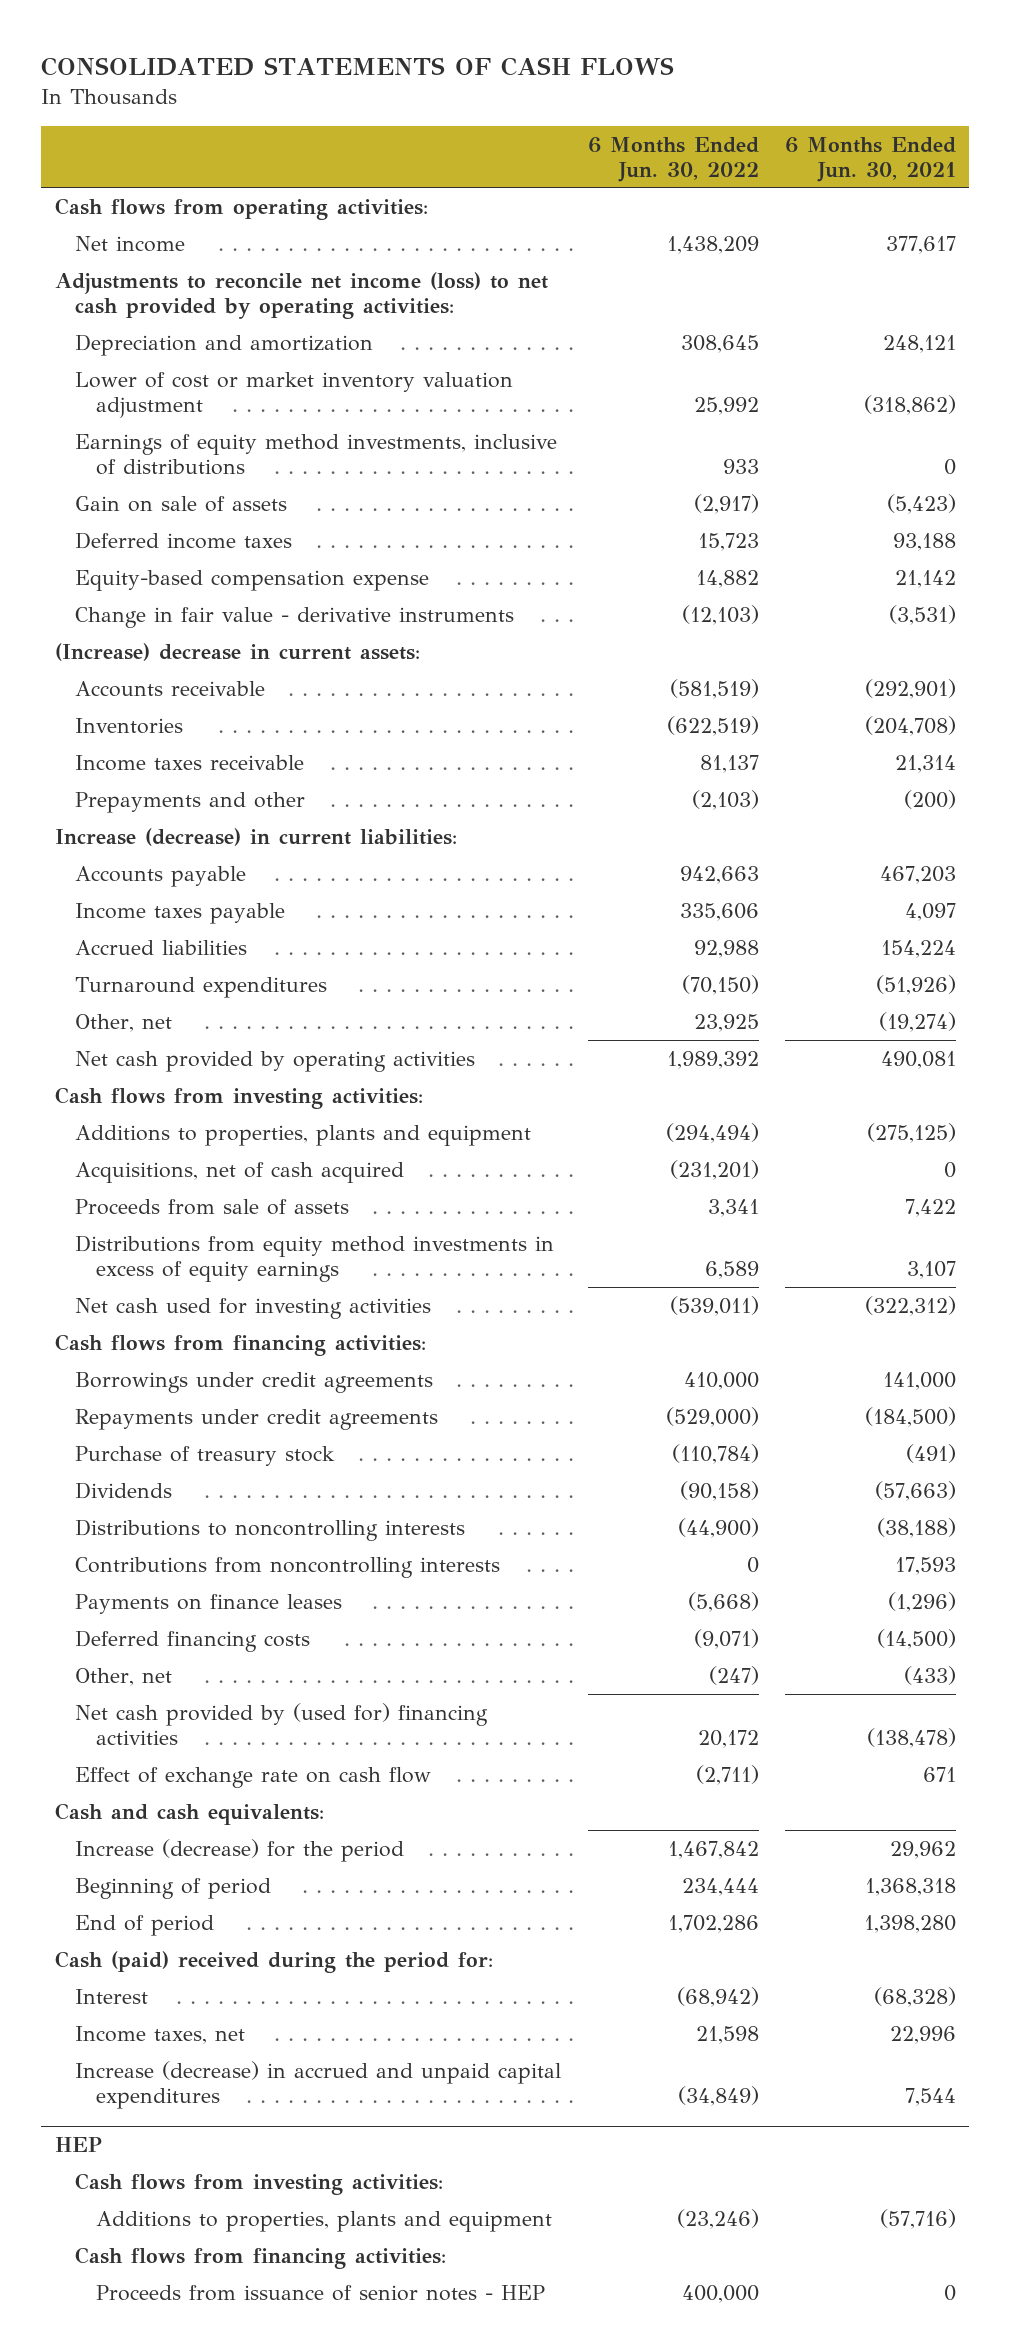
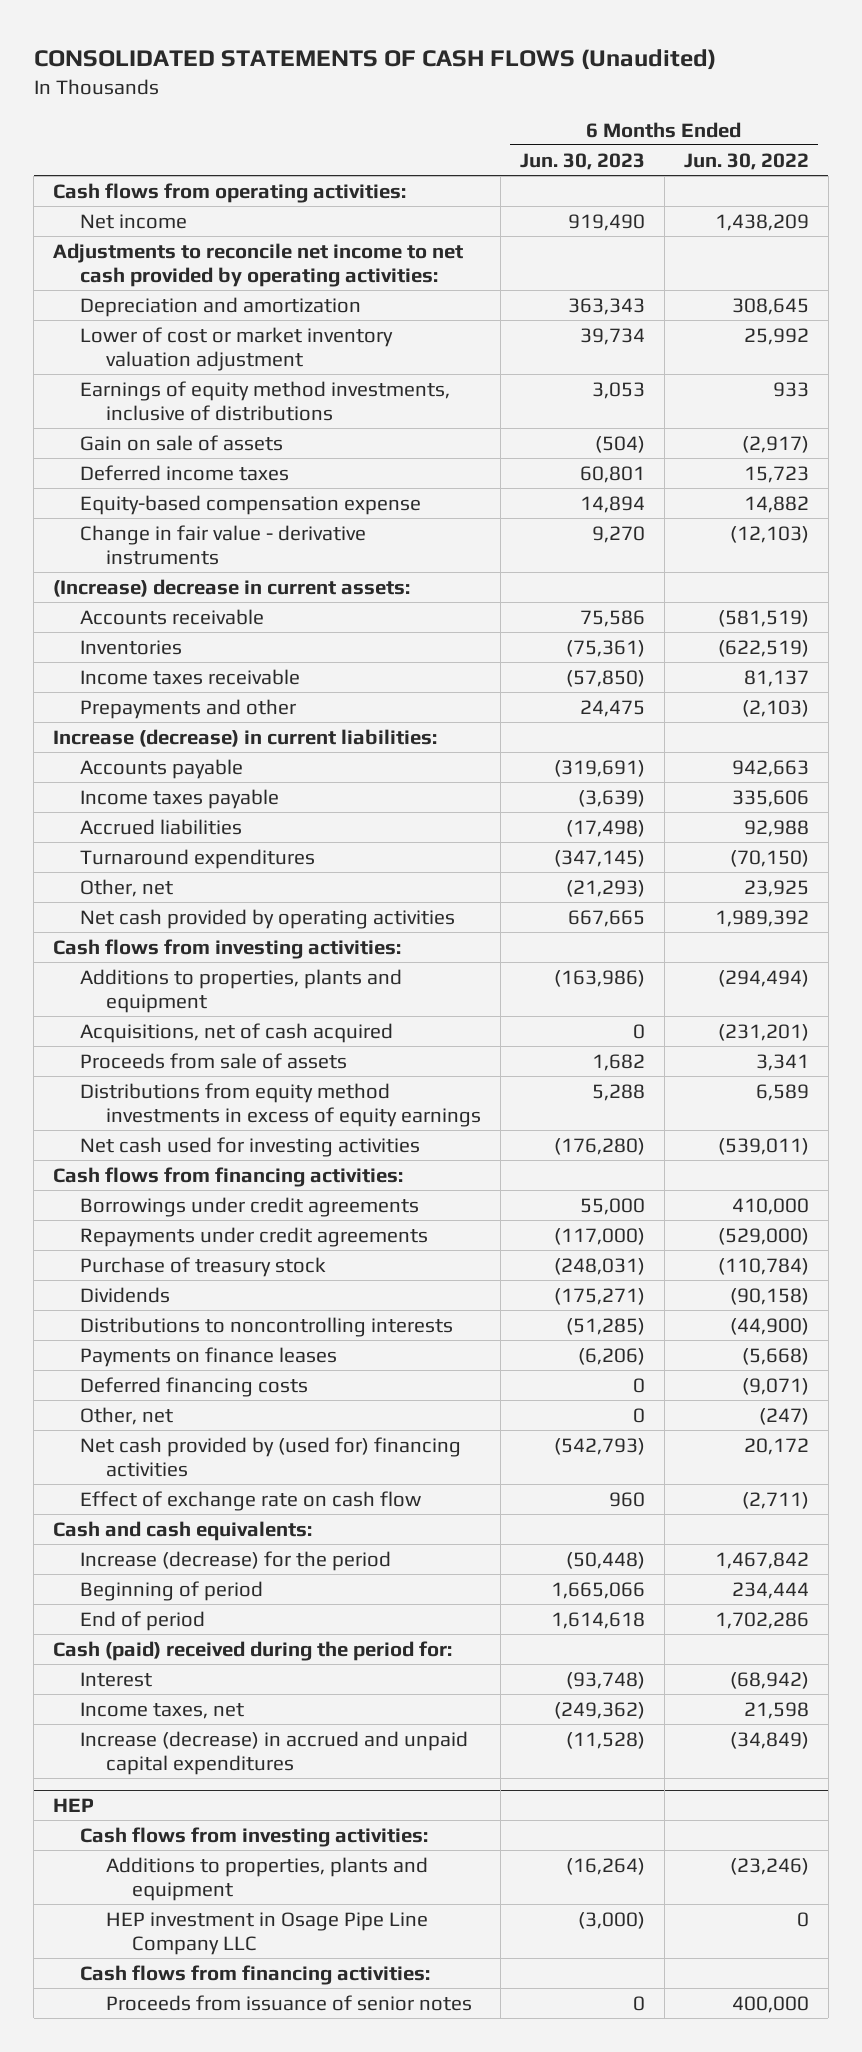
[41,56,675,76] CONSOLIDATED STATEMENTS OF CASH FLOWS -> [33,48,716,70] CONSOLIDATED STATEMENTS OF CASH FLOWS (Unaudited)
[784,136,956,182] 6 Months Ended Jun. 30, 2021 -> none
none -> [519,152,645,170] Jun. 30, 2023
[54,271,548,319] Adjustments to reconcile net income (loss) to net cash provided by operating activities: -> [53,242,464,287] Adjustments to reconcile net income to net cash provided by operating activities:
[75,1556,501,1578] Contributions from noncontrolling interests -> none
none -> [105,1911,428,1955] HEP investment in Osage Pipe Line Company LLC
[95,2284,545,2301] Proceeds from issuance of senior notes - HEP -> [105,1994,472,2011] Proceeds from issuance of senior notes

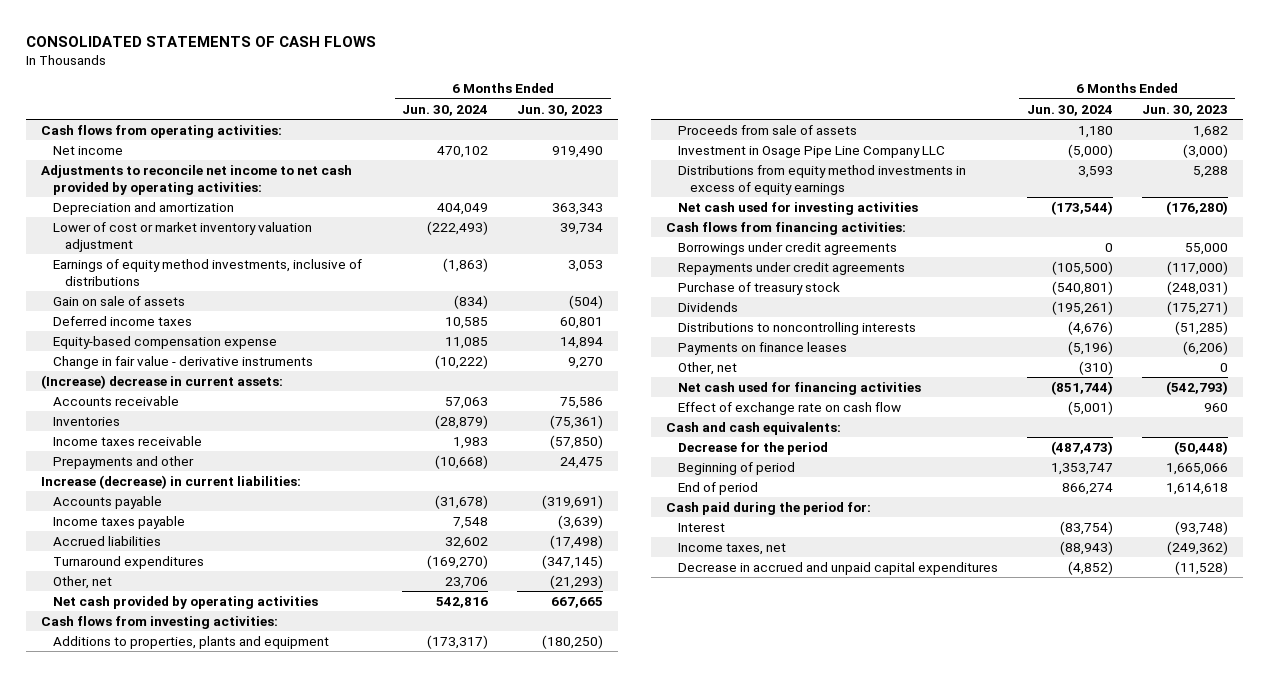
[33,48,716,70] CONSOLIDATED STATEMENTS OF CASH FLOWS (Unaudited) -> [26,36,377,48] CONSOLIDATED STATEMENTS OF CASH FLOWS
[683,152,809,170] Jun. 30, 2022 -> none
none -> [402,104,489,116] Jun. 30, 2024
[79,1022,393,1043] Acquisitions, net of cash acquired -> none
[553,969,645,987] (163,986) -> [542,634,604,649] (180,250)
none -> [677,145,945,158] Investment in Osage Pipe Line Company LLC
[79,1376,308,1397] Deferred financing costs -> none
[79,1436,461,1477] Net cash provided by (used for) financing activities -> [677,381,921,395] Net cash used for financing activities
[79,1550,391,1571] Increase (decrease) for the period -> [677,441,828,455] Decrease for the period
[53,1640,453,1661] Cash (paid) received during the period for: -> [665,501,871,515] Cash paid during the period for:
[53,1797,95,1812] HEP -> none
[79,1826,428,1847] Cash flows from investing activities: -> none
[105,1856,428,1901] Additions to properties, plants and equipment -> none
[105,1911,428,1955] HEP investment in Osage Pipe Line Company LLC -> none
[79,1964,430,1985] Cash flows from financing activities: -> none
[105,1994,472,2011] Proceeds from issuance of senior notes -> none
[79,1730,468,1775] Increase (decrease) in accrued and unpaid capital expenditures -> [677,561,998,575] Decrease in accrued and unpaid capital expenditures

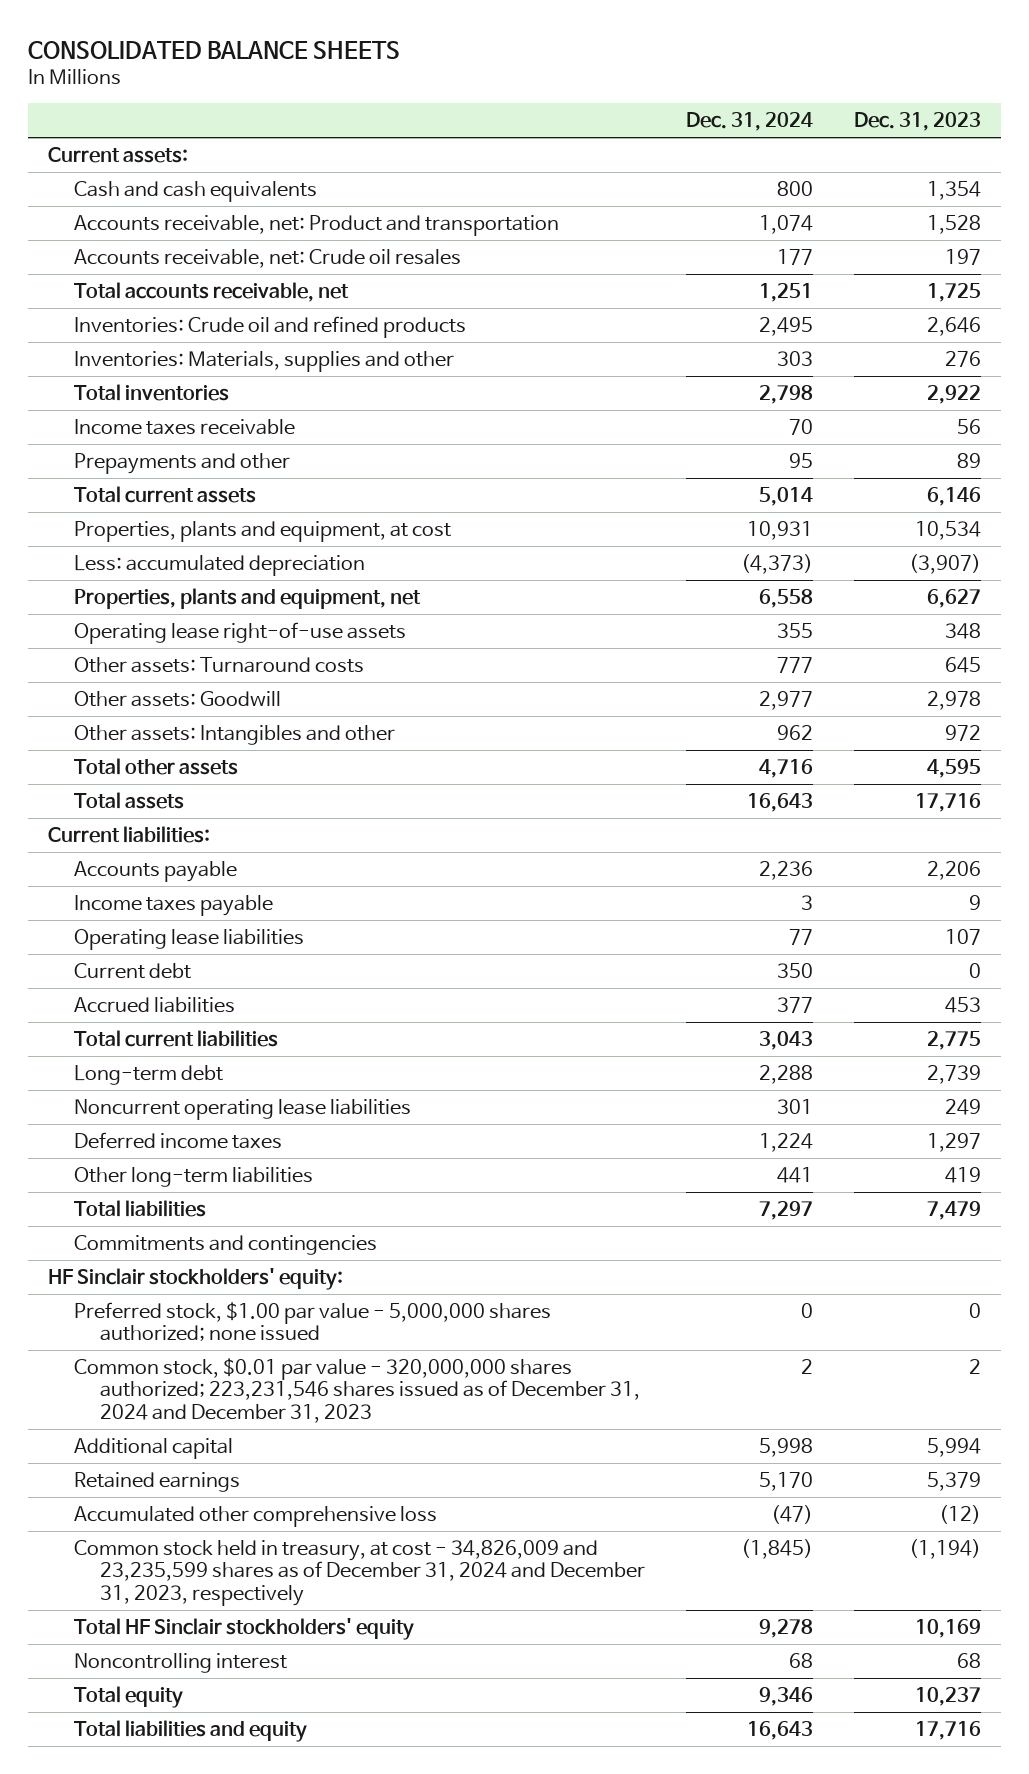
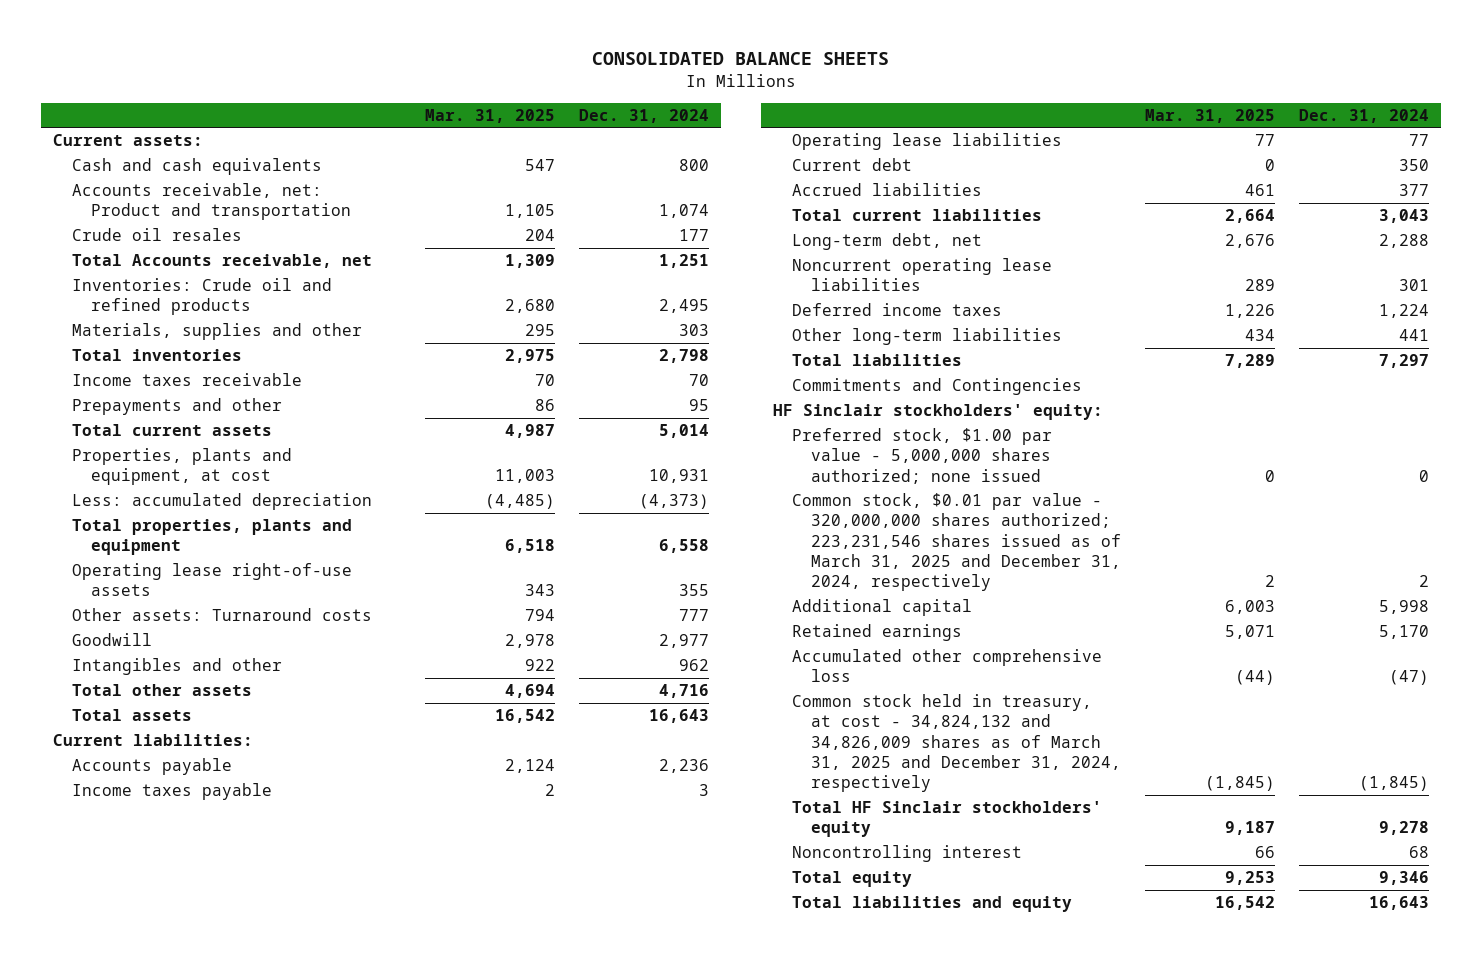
[853,112,981,132] Dec. 31, 2023 -> none
none -> [424,108,555,123] Mar. 31, 2025
[73,248,461,268] Accounts receivable, net: Crude oil resales -> [71,228,242,242] Crude oil resales
[73,281,349,302] Total accounts receivable, net -> [71,254,372,269] Total Accounts receivable, net
[73,350,454,372] Inventories: Materials, supplies and other -> [71,323,362,341] Materials, supplies and other
[73,587,421,609] Properties, plants and equipment, net -> [71,519,352,556] Total properties, plants and equipment
[73,690,281,707] Other assets: Goodwill -> [71,633,152,647] Goodwill
[73,724,395,745] Other assets: Intangibles and other -> [71,658,282,676] Intangibles and other
[73,1064,223,1085] Long-term debt -> [791,233,982,251] Long-term debt, net
[73,1234,377,1255] Commitments and contingencies -> [791,378,1082,396] Commitments and Contingencies
[73,1357,640,1423] Common stock, $0.01 par value - 320,000,000 shares authorized; 223,231,546 shares issued as of December 31, 2024 and December 31, 2023 -> [791,493,1121,592] Common stock, $0.01 par value - 320,000,000 shares authorized; 223,231,546 shares issued as of March 31, 2025 and December 31, 2024, respectively
[73,1539,645,1606] Common stock held in treasury, at cost - 34,826,009 and 23,235,599 shares as of December 31, 2024 and December 31, 2023, respectively -> [791,694,1121,793] Common stock held in treasury, at cost - 34,824,132 and 34,826,009 shares as of March 31, 2025 and December 31, 2024, respectively

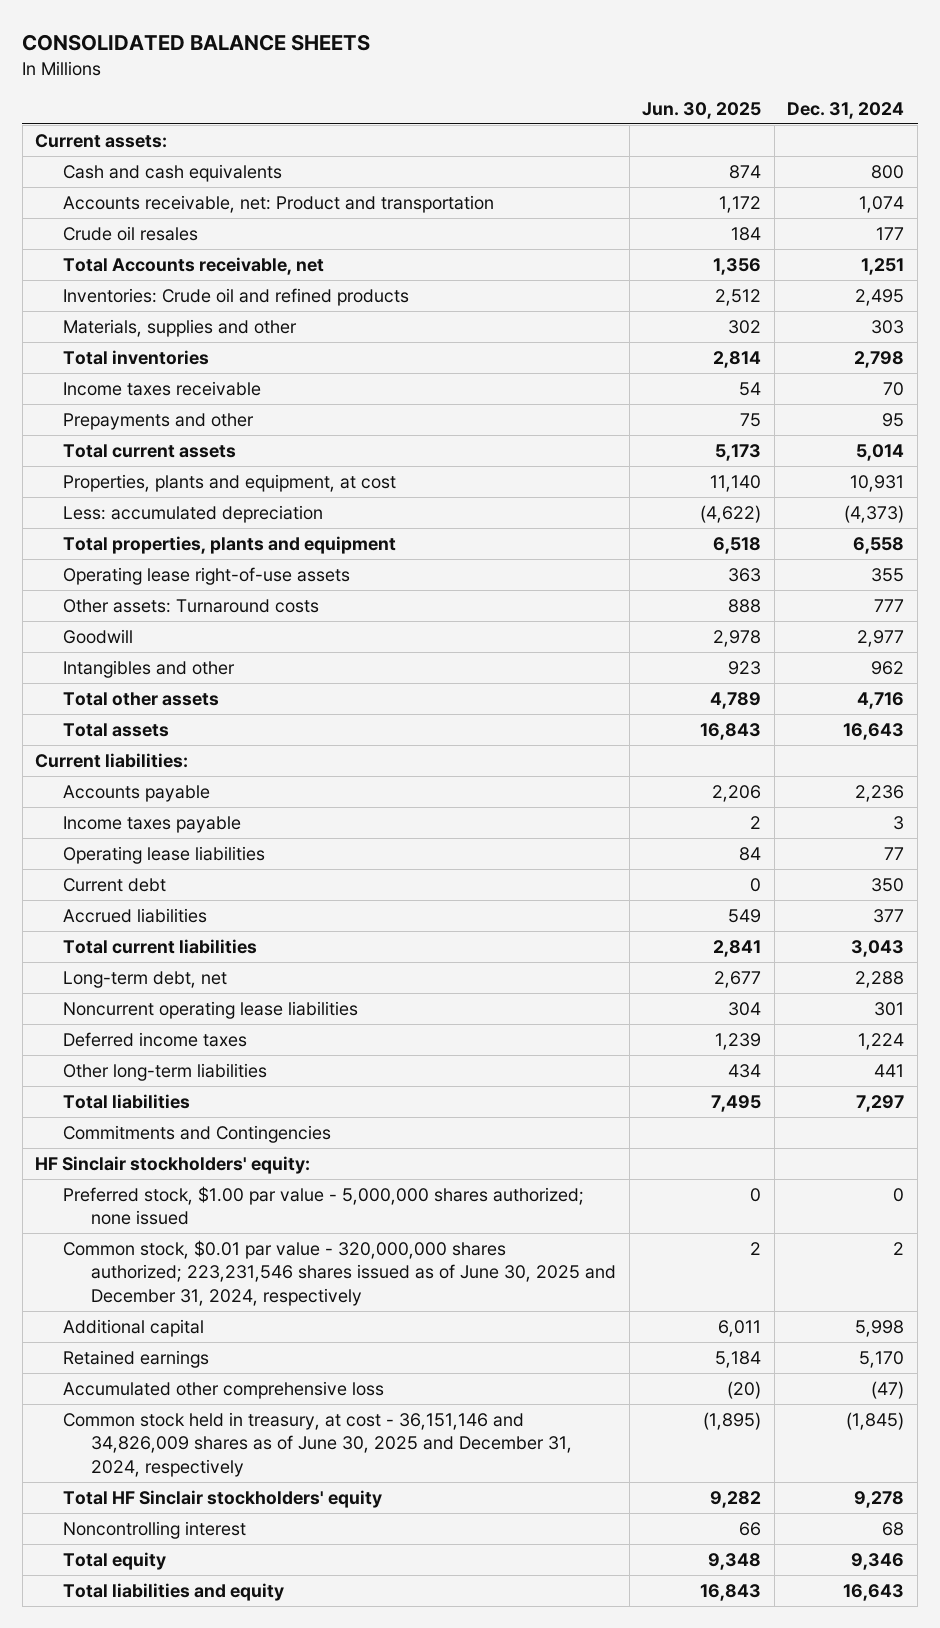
[424,108,555,123] Mar. 31, 2025 -> none
none -> [642,102,762,120] Jun. 30, 2025
[791,493,1121,592] Common stock, $0.01 par value - 320,000,000 shares authorized; 223,231,546 shares issued as of March 31, 2025 and December 31, 2024, respectively -> [63,1239,616,1306] Common stock, $0.01 par value - 320,000,000 shares authorized; 223,231,546 shares issued as of June 30, 2025 and December 31, 2024, respectively
[791,694,1121,793] Common stock held in treasury, at cost - 34,824,132 and 34,826,009 shares as of March 31, 2025 and December 31, 2024, respectively -> [63,1411,572,1477] Common stock held in treasury, at cost - 36,151,146 and 34,826,009 shares as of June 30, 2025 and December 31, 2024, respectively

